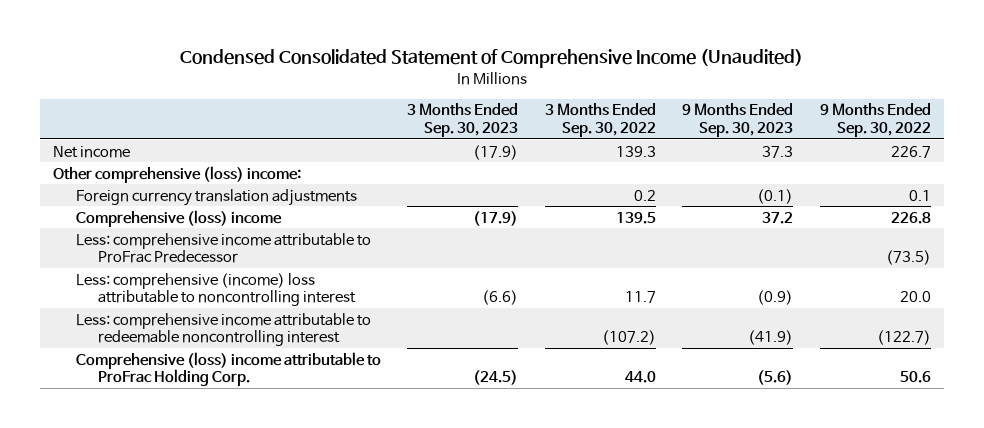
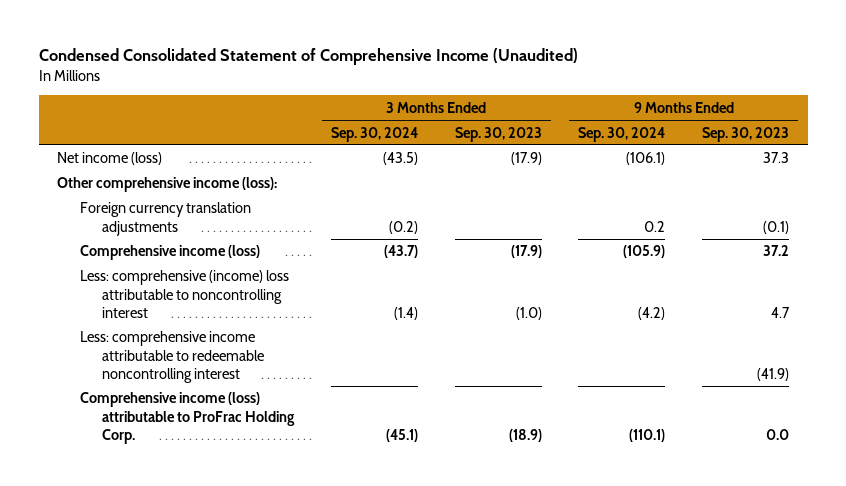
[544,103,656,138] 3 Months Ended Sep. 30, 2022 -> none
[819,103,931,138] 9 Months Ended Sep. 30, 2022 -> none
none -> [330,126,418,142] Sep. 30, 2024
none -> [578,126,666,142] Sep. 30, 2024
[53,145,131,158] Net income -> [57,152,163,166] Net income (loss)
[53,165,302,183] Other comprehensive (loss) income: -> [57,177,278,193] Other comprehensive income (loss):
[75,232,371,264] Less: comprehensive income attributable to ProFrac Predecessor -> none
[75,209,282,227] Comprehensive (loss) income -> [79,245,260,261] Comprehensive income (loss)
[482,290,519,306] (6.6) -> [515,306,542,320] (1.0)
[757,290,794,306] (0.9) -> [771,306,791,318] 4.7
[75,351,381,387] Comprehensive (loss) income attributable to ProFrac Holding Corp. -> [79,392,295,444] Comprehensive income (loss) attributable to ProFrac Holding Corp.
[473,370,519,386] (24.5) -> [508,428,542,442] (18.9)
[757,370,794,386] (5.6) -> [766,428,790,440] 0.0

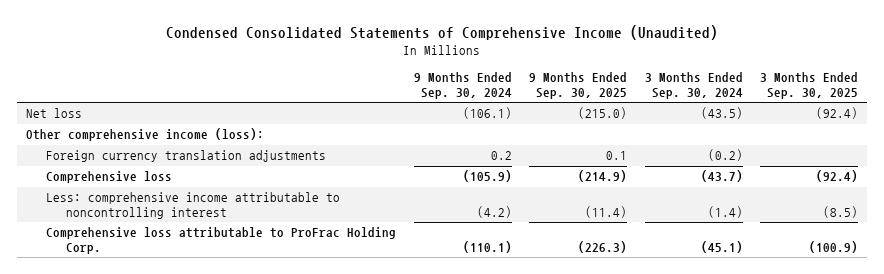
[38,48,578,66] Condensed Consolidated Statement of Comprehensive Income (Unaudited) -> [166,24,719,40] Condensed Consolidated Statements of Comprehensive Income (Unaudited)
[454,126,542,142] Sep. 30, 2023 -> none
[702,126,790,142] Sep. 30, 2023 -> none
none -> [529,72,628,100] 9 Months Ended Sep. 30, 2025
none -> [760,72,859,100] 3 Months Ended Sep. 30, 2025
[57,152,163,166] Net income (loss) -> [25,108,82,119] Net loss
[79,331,264,383] Less: comprehensive income attributable to redeemable noncontrolling interest -> none
[79,245,260,261] Comprehensive income (loss) -> [45,171,172,184] Comprehensive loss
[79,270,289,318] Less: comprehensive (income) loss attributable to noncontrolling interest -> [45,192,340,220] Less: comprehensive income attributable to noncontrolling interest
[79,392,295,444] Comprehensive income (loss) attributable to ProFrac Holding Corp. -> [45,227,396,255] Comprehensive loss attributable to ProFrac Holding Corp.

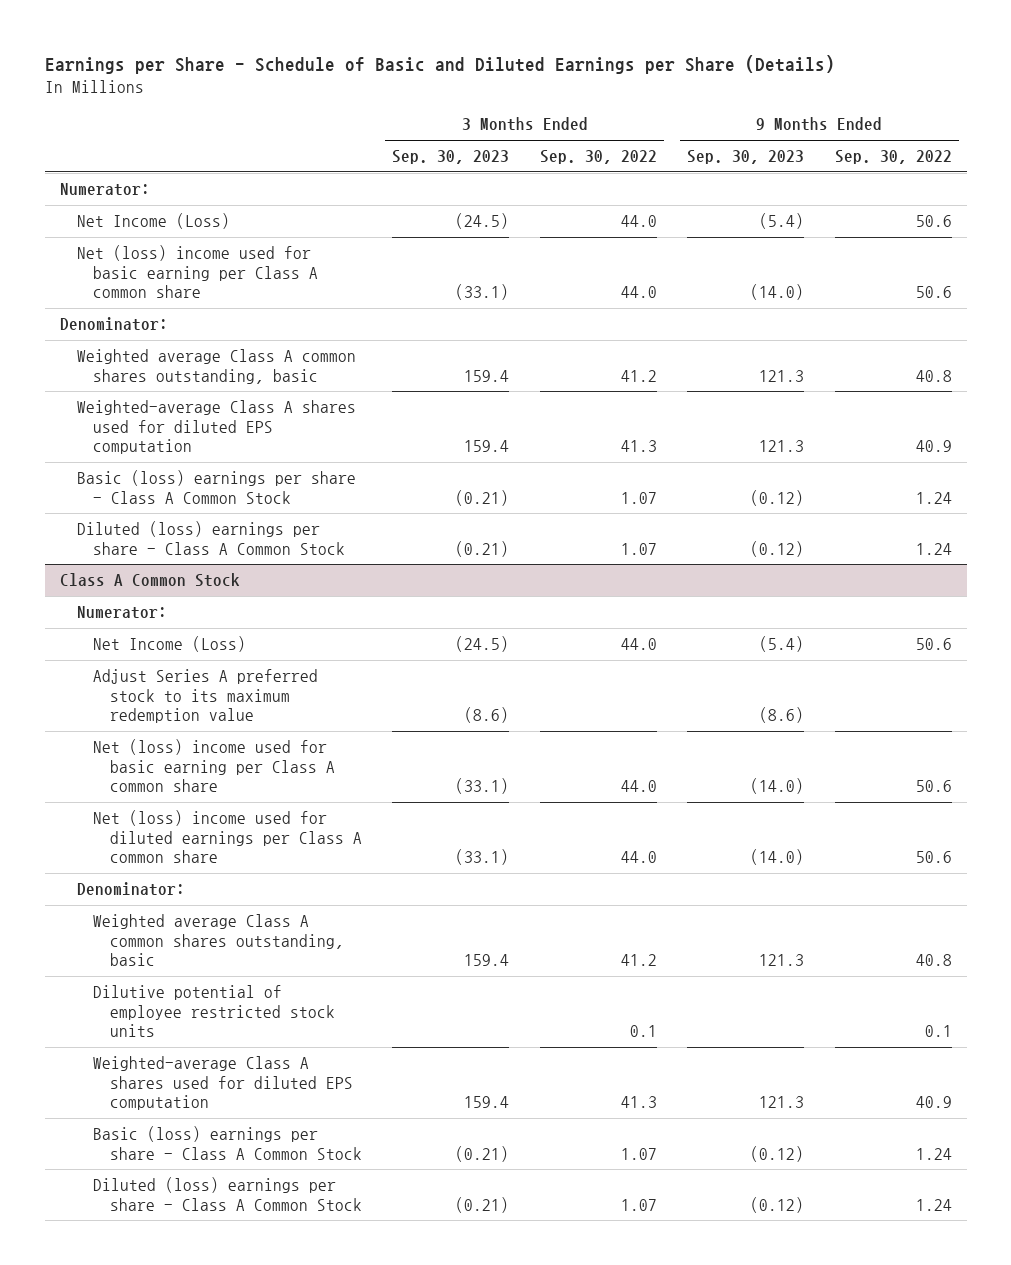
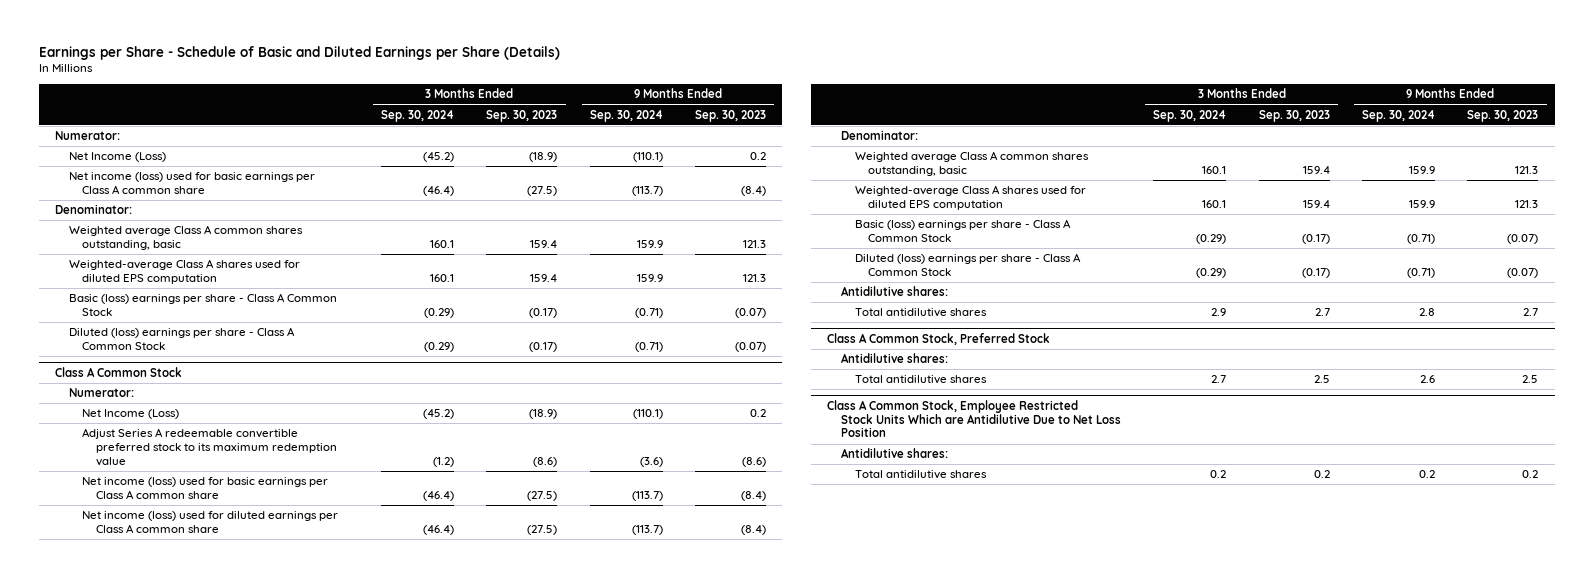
[539,150,657,165] Sep. 30, 2022 -> none
[834,150,952,165] Sep. 30, 2022 -> none
none -> [381,109,455,122] Sep. 30, 2024
none -> [589,109,663,122] Sep. 30, 2024
[455,213,510,230] (24.5) -> [529,152,558,163] (18.9)
[759,213,805,230] (5.4) -> [750,152,767,161] 0.2
[76,245,319,299] Net (loss) income used for basic earning per Class A common share -> [68,172,315,194] Net income (loss) used for basic earnings per Class A common share
[455,284,510,301] (33.1) -> [527,185,558,196] (27.5)
[750,284,805,301] (14.0) -> [741,185,767,196] (8.4)
[455,489,510,506] (0.21) -> [529,307,558,318] (0.17)
[750,489,805,506] (0.12) -> [735,307,767,318] (0.07)
[455,540,510,557] (0.21) -> [529,341,558,352] (0.17)
[750,540,805,557] (0.12) -> [735,341,767,352] (0.07)
[455,636,510,653] (24.5) -> [529,409,558,420] (18.9)
[759,636,805,653] (5.4) -> [750,409,767,418] 0.2
[93,669,319,724] Adjust Series A preferred stock to its maximum redemption value -> [82,428,337,466] Adjust Series A redeemable convertible preferred stock to its maximum redemption value
[93,739,336,793] Net (loss) income used for basic earning per Class A common share -> [82,477,329,499] Net income (loss) used for basic earnings per Class A common share
[455,778,510,795] (33.1) -> [527,490,558,501] (27.5)
[750,778,805,795] (14.0) -> [741,490,767,501] (8.4)
[93,810,363,864] Net (loss) income used for diluted earnings per Class A common share -> [82,511,339,533] Net income (loss) used for diluted earnings per Class A common share
[455,849,510,866] (33.1) -> [527,524,558,535] (27.5)
[750,849,805,866] (14.0) -> [741,524,767,535] (8.4)
[93,985,336,1038] Dilutive potential of employee restricted stock units -> none
[455,1145,510,1162] (0.21) -> [1301,233,1330,244] (0.17)
[750,1145,805,1162] (0.12) -> [1507,233,1539,244] (0.07)
[455,1196,510,1213] (0.21) -> [1301,267,1330,278] (0.17)
[750,1196,805,1213] (0.12) -> [1507,267,1539,278] (0.07)
none -> [840,286,948,297] Antidilutive shares:
none -> [854,308,987,318] Total antidilutive shares
none -> [827,333,1051,346] Class A Common Stock, Preferred Stock
none -> [840,353,948,364] Antidilutive shares:
none -> [854,375,987,385] Total antidilutive shares
none -> [827,400,1121,438] Class A Common Stock, Employee Restricted Stock Units Which are Antidilutive Due to Net Loss Position
none -> [840,448,948,459] Antidilutive shares:
none -> [854,470,987,480] Total antidilutive shares

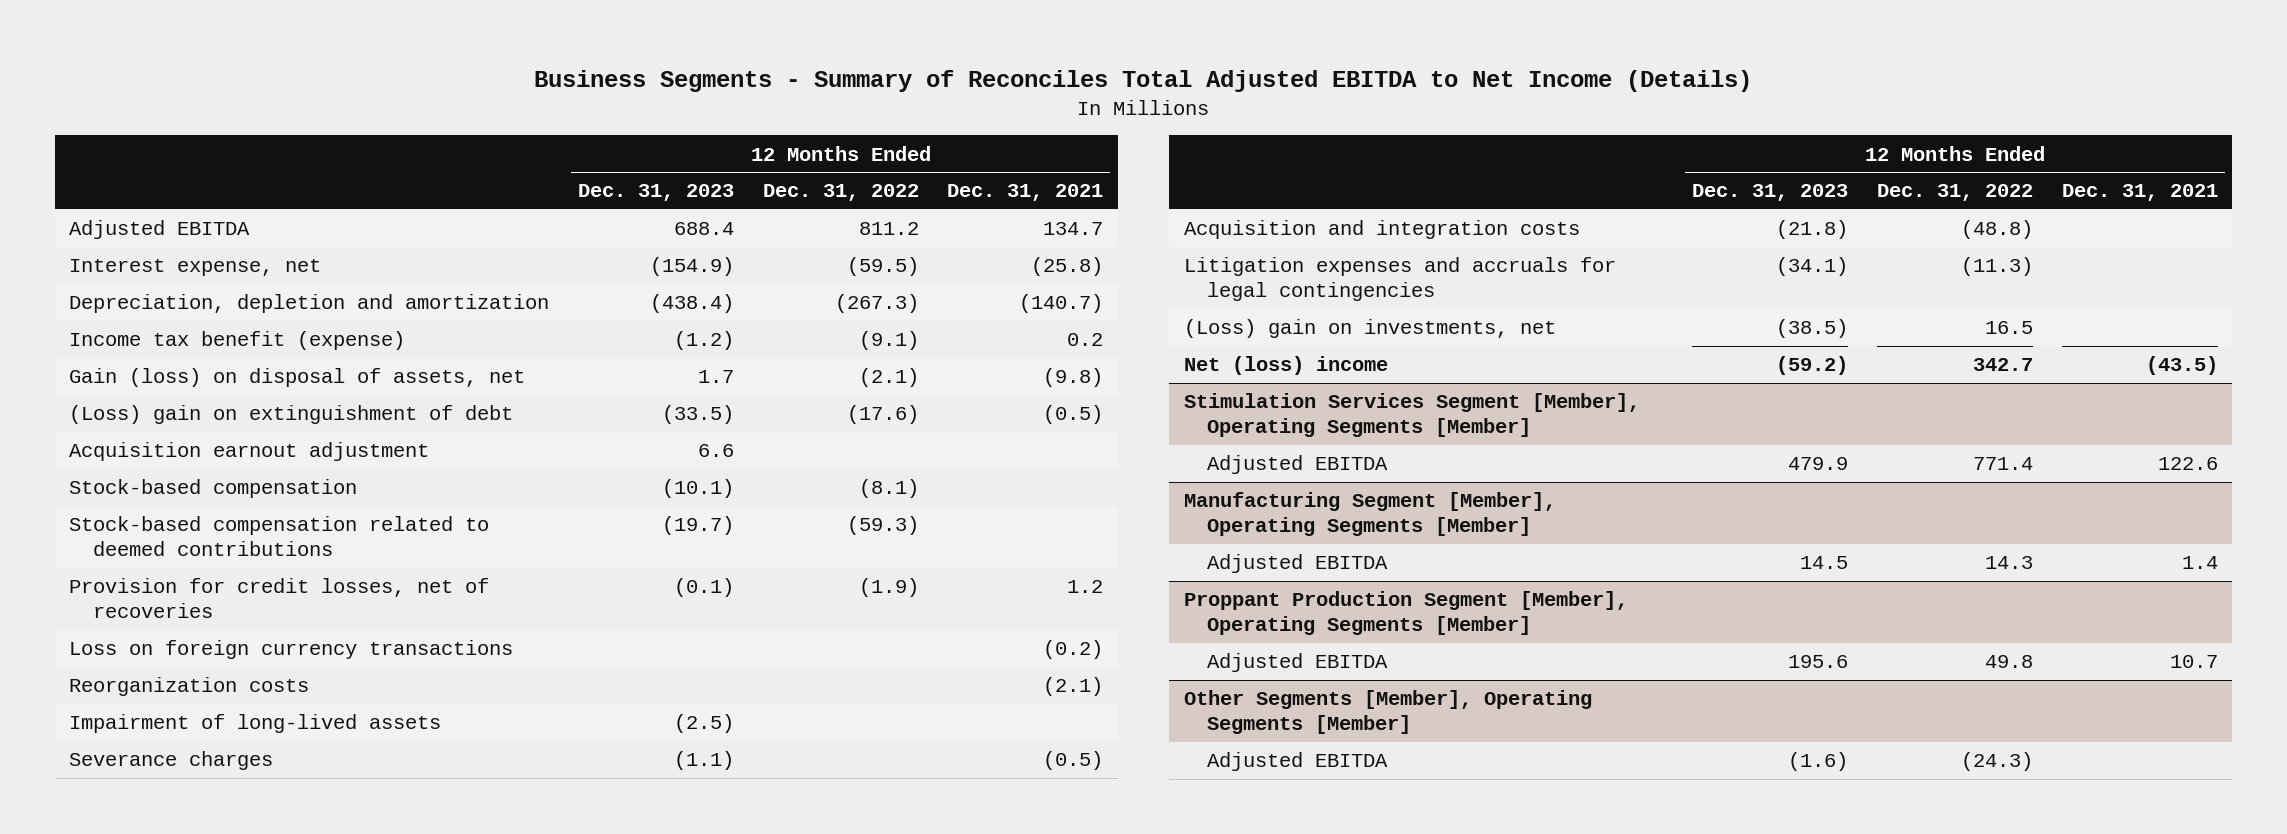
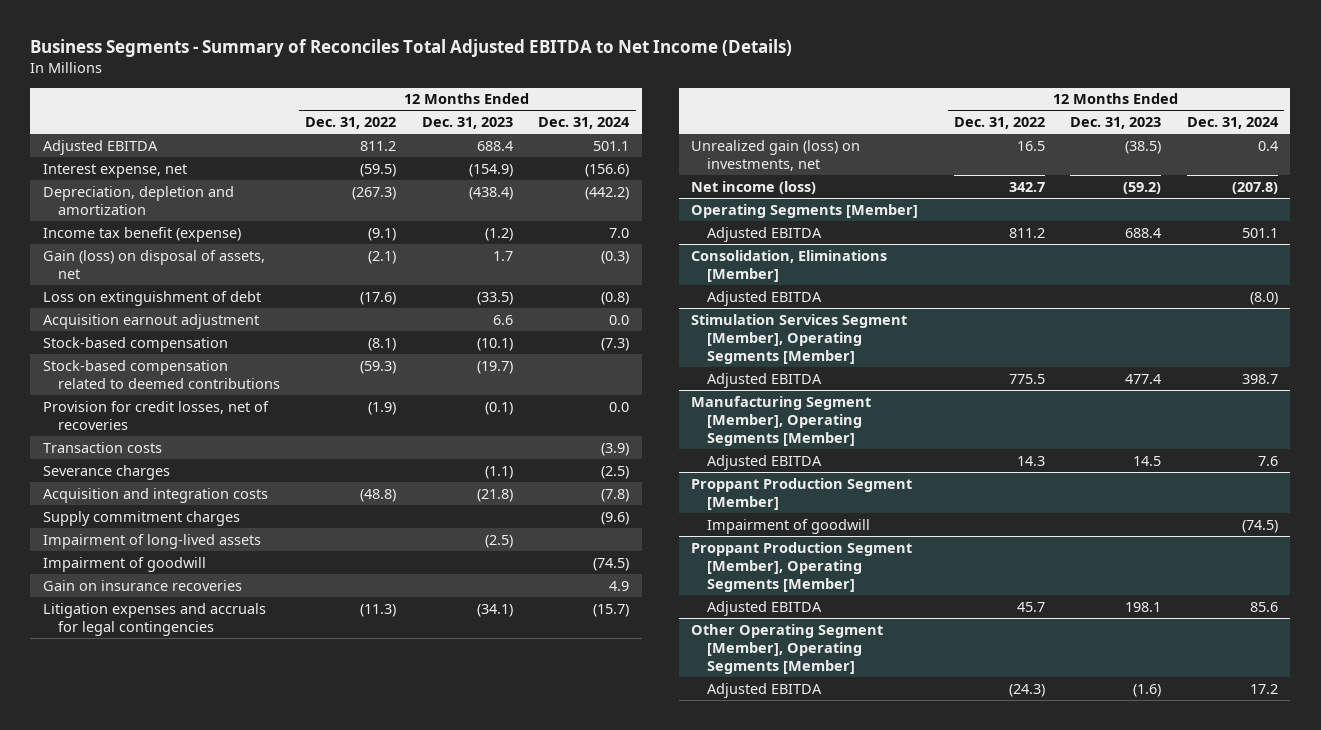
[947,184,1104,202] Dec. 31, 2021 -> none
none -> [538,117,631,130] Dec. 31, 2024
[69,405,514,425] (Loss) gain on extinguishment of debt -> [42,290,261,306] Loss on extinguishment of debt
[69,640,514,660] Loss on foreign currency transactions -> none
[69,677,310,697] Reorganization costs -> none
none -> [42,441,162,453] Transaction costs
none -> [42,510,240,526] Supply commitment charges
[69,714,442,734] Impairment of long-lived assets -> [42,533,261,549] Impairment of long-lived assets
none -> [42,556,206,572] Impairment of goodwill
none -> [42,579,242,591] Gain on insurance recoveries
[1183,319,1556,339] (Loss) gain on investments, net -> [691,139,861,171] Unrealized gain (loss) on investments, net
[1183,356,1388,376] Net (loss) income -> [691,180,817,194] Net income (loss)
none -> [691,203,919,218] Operating Segments [Member]
none -> [706,226,822,242] Adjusted EBITDA
none -> [691,249,888,282] Consolidation, Eliminations [Member]
none -> [706,290,822,306] Adjusted EBITDA
[1788,457,1849,471] 479.9 -> [1125,373,1162,384] 477.4
[1972,457,2033,471] 771.4 -> [1008,373,1045,384] 775.5
none -> [691,477,913,510] Proppant Production Segment [Member]
none -> [706,518,870,534] Impairment of goodwill
[1788,655,1849,669] 195.6 -> [1125,601,1162,612] 198.1
[1984,655,2033,669] 49.8 -> [1016,601,1045,612] 45.7
[1183,690,1592,735] Other Segments [Member], Operating Segments [Member] -> [691,623,884,674] Other Operating Segment [Member], Operating Segments [Member]

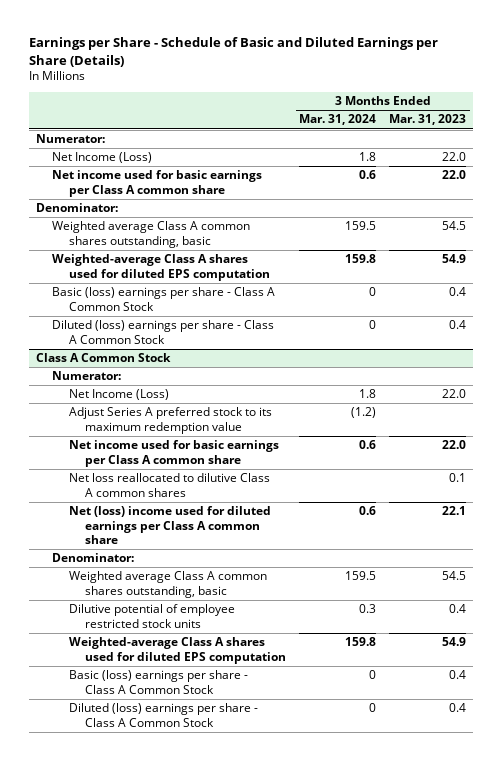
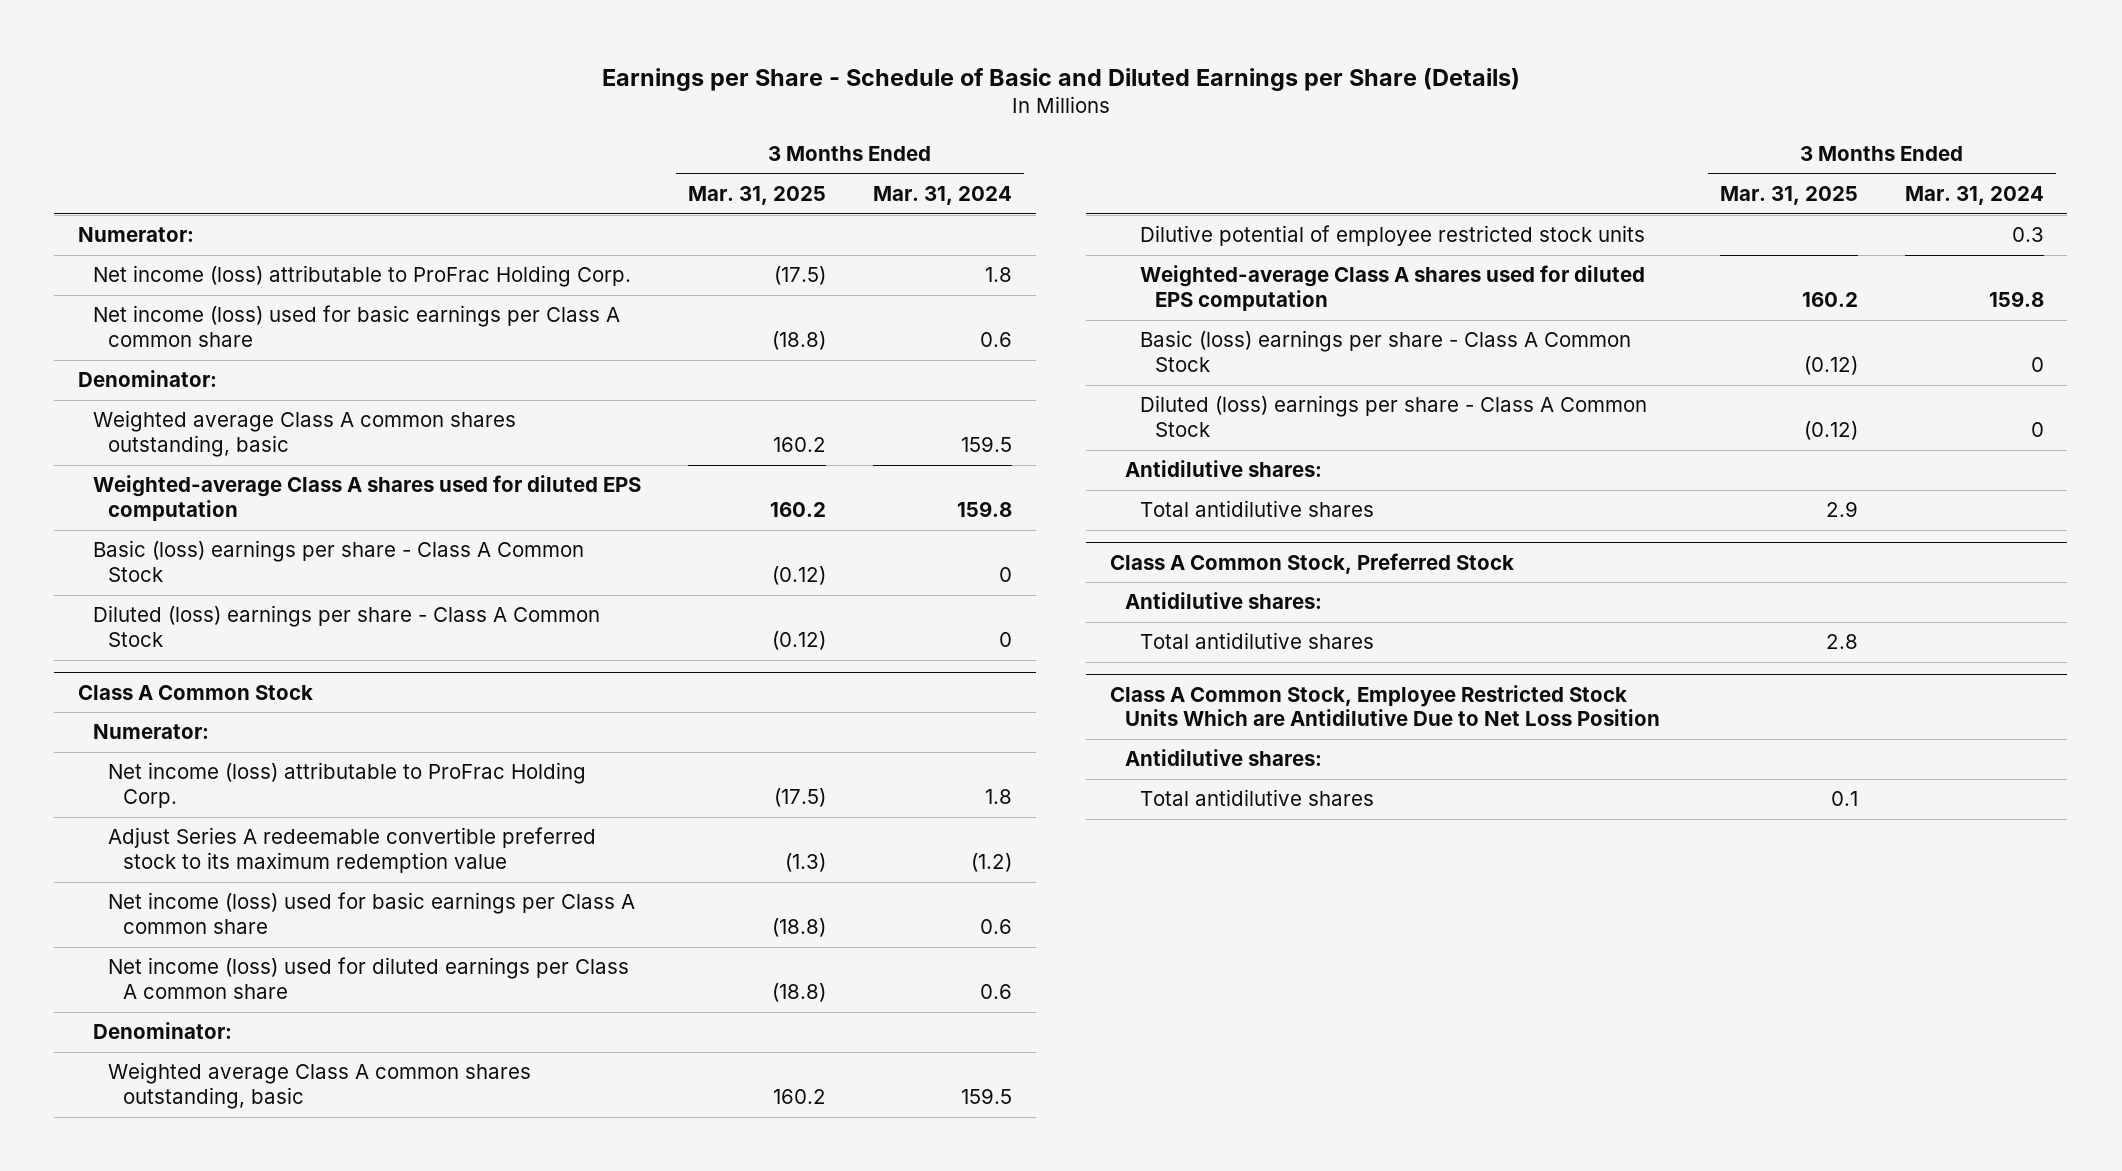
[389,114,467,126] Mar. 31, 2023 -> none
none -> [687,186,826,206] Mar. 31, 2025
[52,152,153,164] Net Income (Loss) -> [92,265,631,288] Net income (loss) attributable to ProFrac Holding Corp.
[52,170,263,197] Net income used for basic earnings per Class A common share -> [92,305,620,348] Net income (loss) used for basic earnings per Class A common share
[68,473,270,497] Net loss reallocated to dilutive Class A common shares -> none
[68,389,169,401] Net Income (Loss) -> [107,762,586,809] Net income (loss) attributable to ProFrac Holding Corp.
[68,407,272,434] Adjust Series A preferred stock to its maximum redemption value -> [107,827,596,874] Adjust Series A redeemable convertible preferred stock to its maximum redemption value
[68,440,279,467] Net income used for basic earnings per Class A common share -> [107,892,635,935] Net income (loss) used for basic earnings per Class A common share
[68,506,271,545] Net (loss) income used for diluted earnings per Class A common share -> [107,957,629,1000] Net income (loss) used for diluted earnings per Class A common share
none -> [1124,460,1322,478] Antidilutive shares:
none -> [1139,500,1374,518] Total antidilutive shares
none -> [1109,552,1514,574] Class A Common Stock, Preferred Stock
none -> [1124,592,1322,610] Antidilutive shares:
none -> [1139,632,1374,650] Total antidilutive shares
none -> [1109,684,1660,727] Class A Common Stock, Employee Restricted Stock Units Which are Antidilutive Due to Net Loss Position
none -> [1124,749,1322,767] Antidilutive shares:
none -> [1139,789,1374,807] Total antidilutive shares

